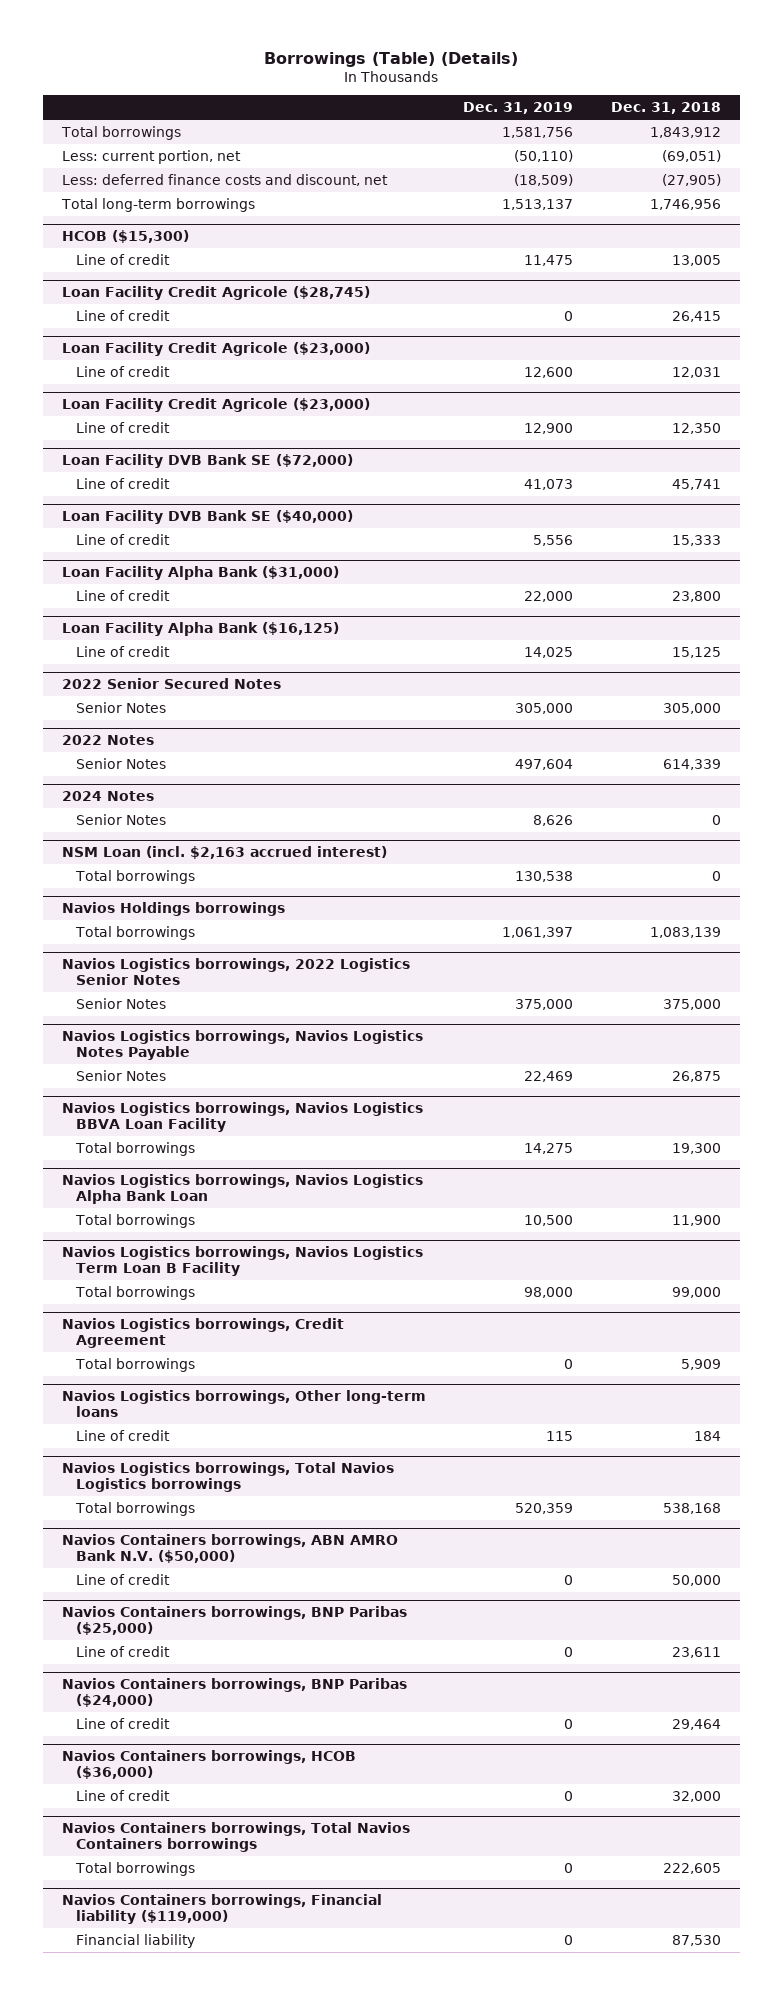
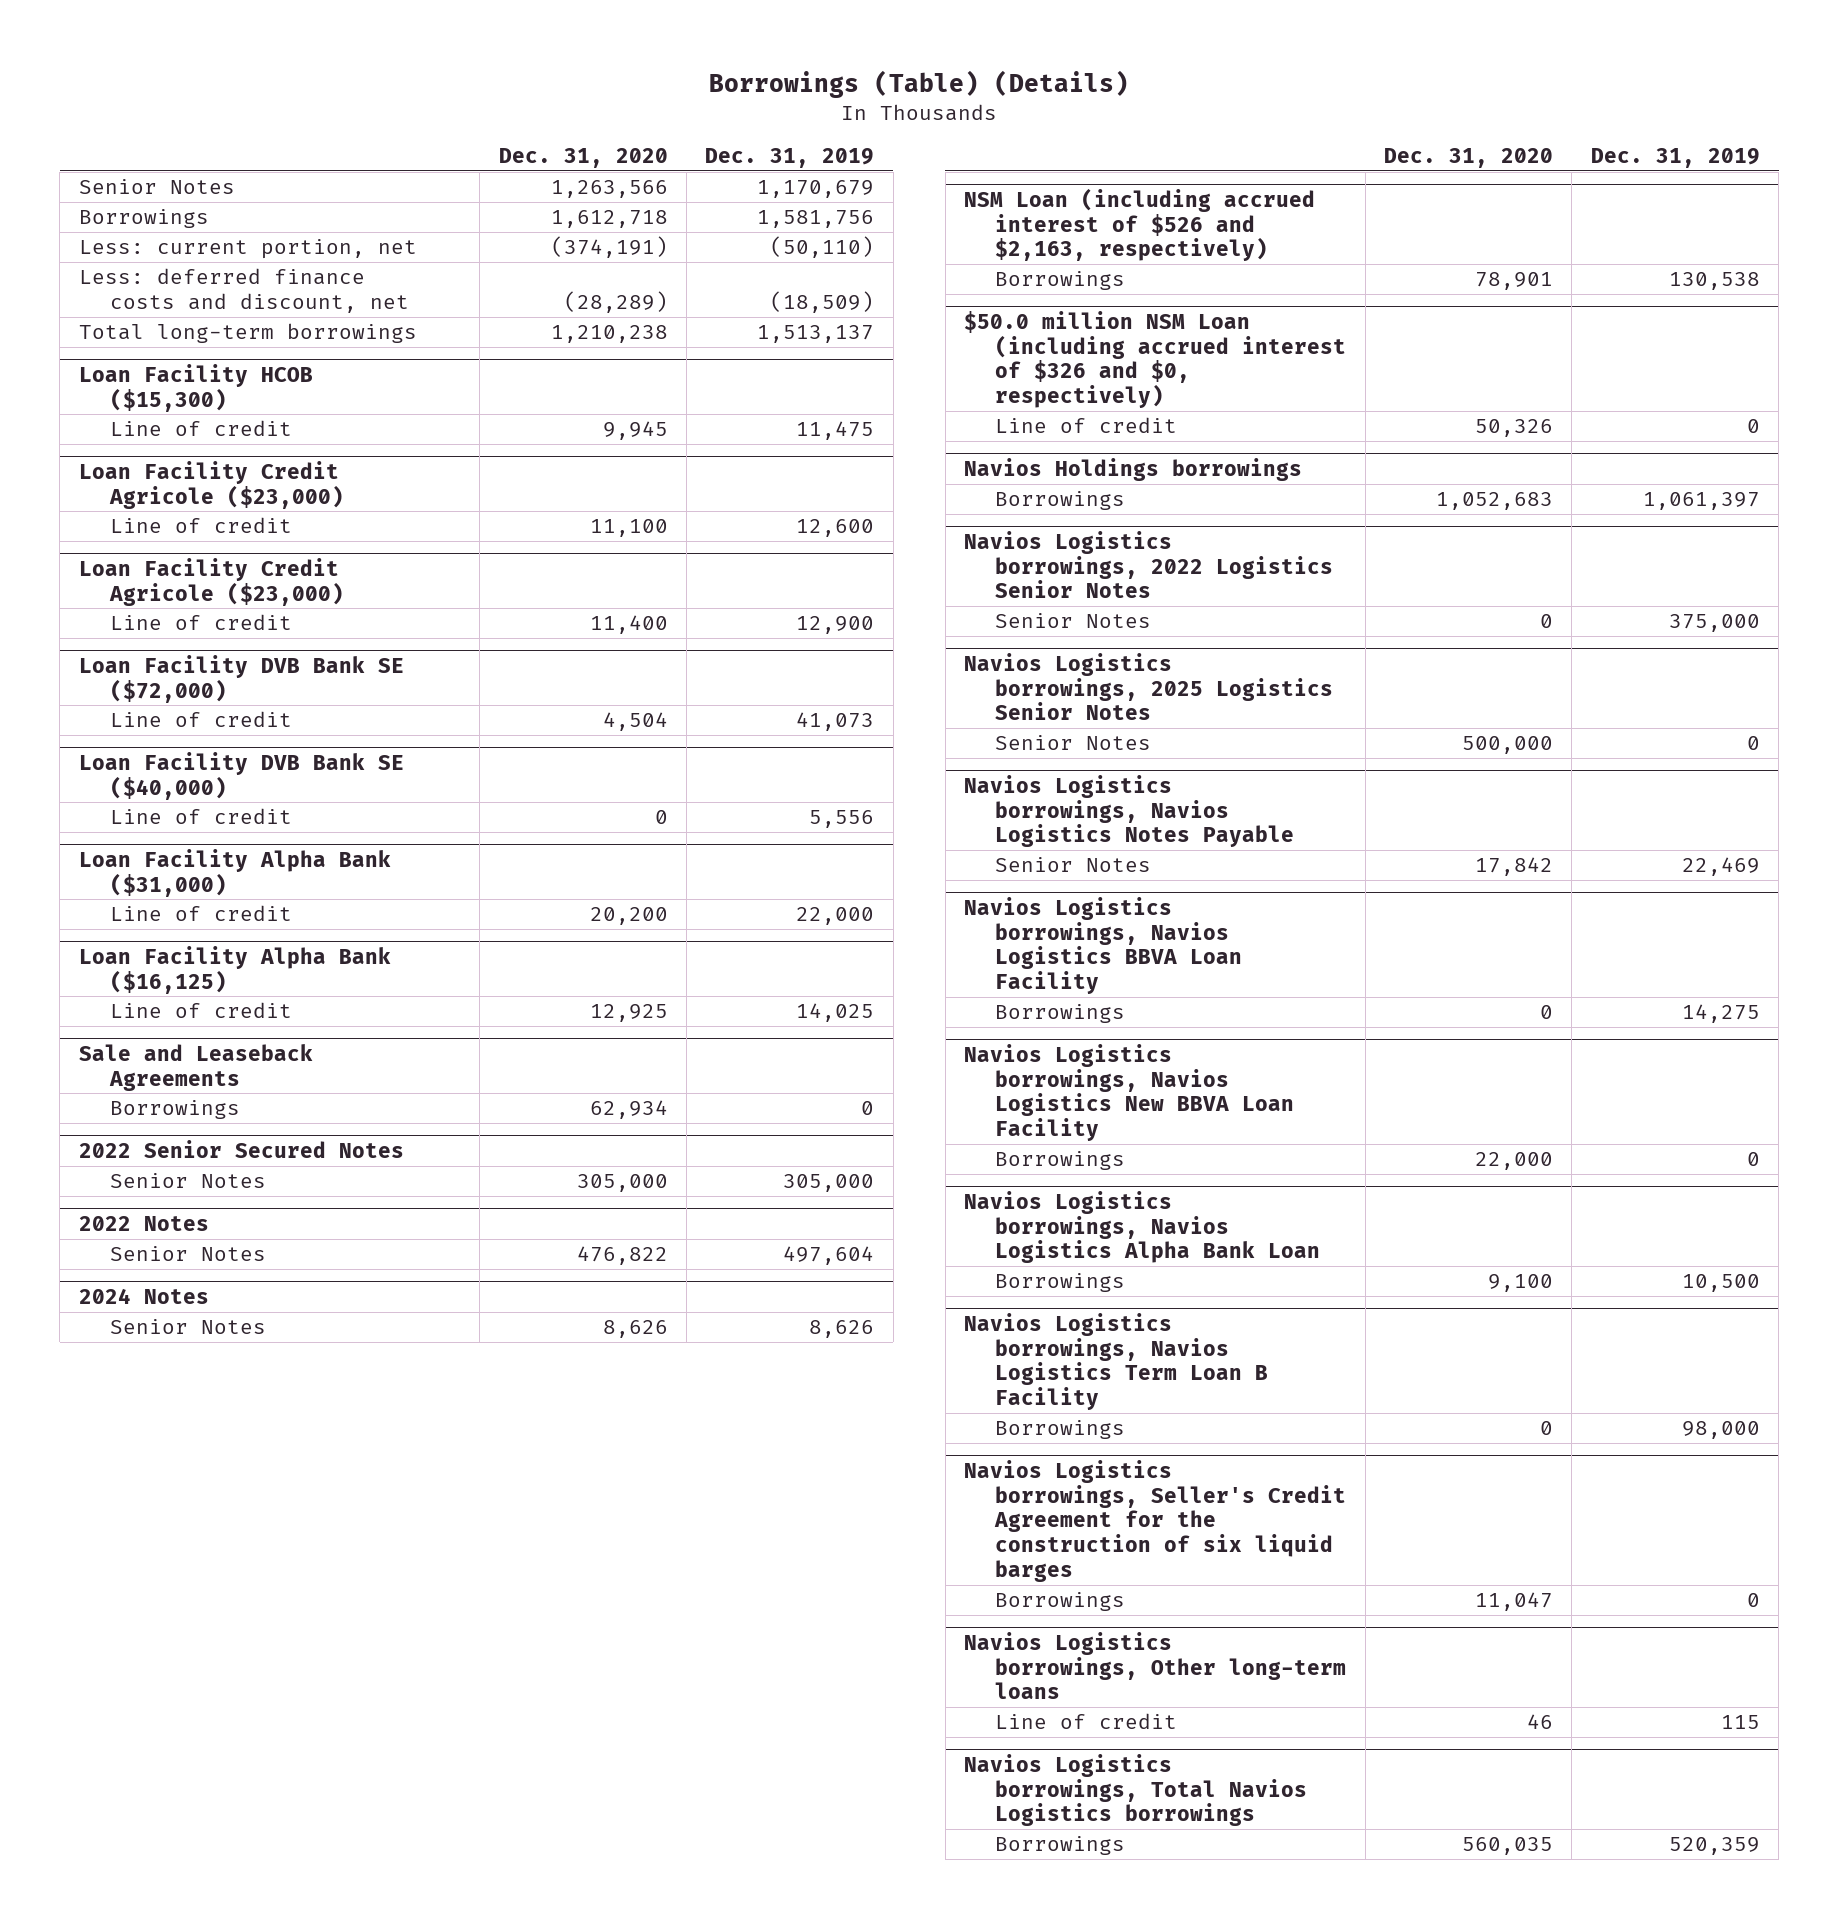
[611,102,722,115] Dec. 31, 2018 -> none
none -> [498,148,668,169] Dec. 31, 2020
none -> [78,179,235,195] Senior Notes
[60,126,181,141] Total borrowings -> [78,209,209,229] Borrowings
[61,230,189,244] HCOB ($15,300) -> [78,363,313,412] Loan Facility HCOB ($15,300)
[61,286,370,301] Loan Facility Credit Agricole ($28,745) -> none
[76,310,171,322] Line of credit -> none
none -> [78,1043,313,1091] Sale and Leaseback Agreements
none -> [109,1100,240,1120] Borrowings
[61,846,387,860] NSM Loan (incl. $2,163 accrued interest) -> [964,187,1316,262] NSM Loan (including accrued interest of $526 and $2,163, respectively)
[75,870,196,885] Total borrowings -> [995,271,1126,291] Borrowings
none -> [964,310,1347,409] $50.0 million NSM Loan (including accrued interest of $326 and $0, respectively)
none -> [995,417,1178,434] Line of credit
[75,926,196,941] Total borrowings -> [995,491,1126,511] Borrowings
none -> [964,652,1334,721] Navios Logistics borrowings, 2025 Logistics Senior Notes
none -> [995,735,1152,751] Senior Notes
[75,1142,196,1157] Total borrowings -> [995,1004,1126,1024] Borrowings
none -> [964,1043,1295,1142] Navios Logistics borrowings, Navios Logistics New BBVA Loan Facility
none -> [995,1151,1126,1171] Borrowings
[75,1214,196,1229] Total borrowings -> [995,1273,1126,1293] Borrowings
[61,1318,344,1349] Navios Logistics borrowings, Credit Agreement -> none
[75,1286,196,1301] Total borrowings -> [995,1420,1126,1440] Borrowings
none -> [964,1459,1347,1582] Navios Logistics borrowings, Seller's Credit Agreement for the construction of six liquid barges
[75,1358,196,1373] Total borrowings -> [995,1592,1126,1612] Borrowings
[61,1534,398,1564] Navios Containers borrowings, ABN AMRO Bank N.V. ($50,000) -> none
[76,1574,171,1586] Line of credit -> none
[61,1606,407,1636] Navios Containers borrowings, BNP Paribas ($25,000) -> none
[76,1646,171,1658] Line of credit -> none
[61,1678,407,1708] Navios Containers borrowings, BNP Paribas ($24,000) -> none
[76,1718,171,1730] Line of credit -> none
[61,1750,356,1780] Navios Containers borrowings, HCOB ($36,000) -> none
[76,1790,171,1802] Line of credit -> none
[61,1822,410,1853] Navios Containers borrowings, Total Navios Containers borrowings -> none
[75,1862,196,1877] Total borrowings -> none
[61,1894,382,1925] Navios Containers borrowings, Financial liability ($119,000) -> none
[76,1934,196,1949] Financial liability -> none
[75,1502,196,1517] Total borrowings -> [995,1836,1126,1856] Borrowings

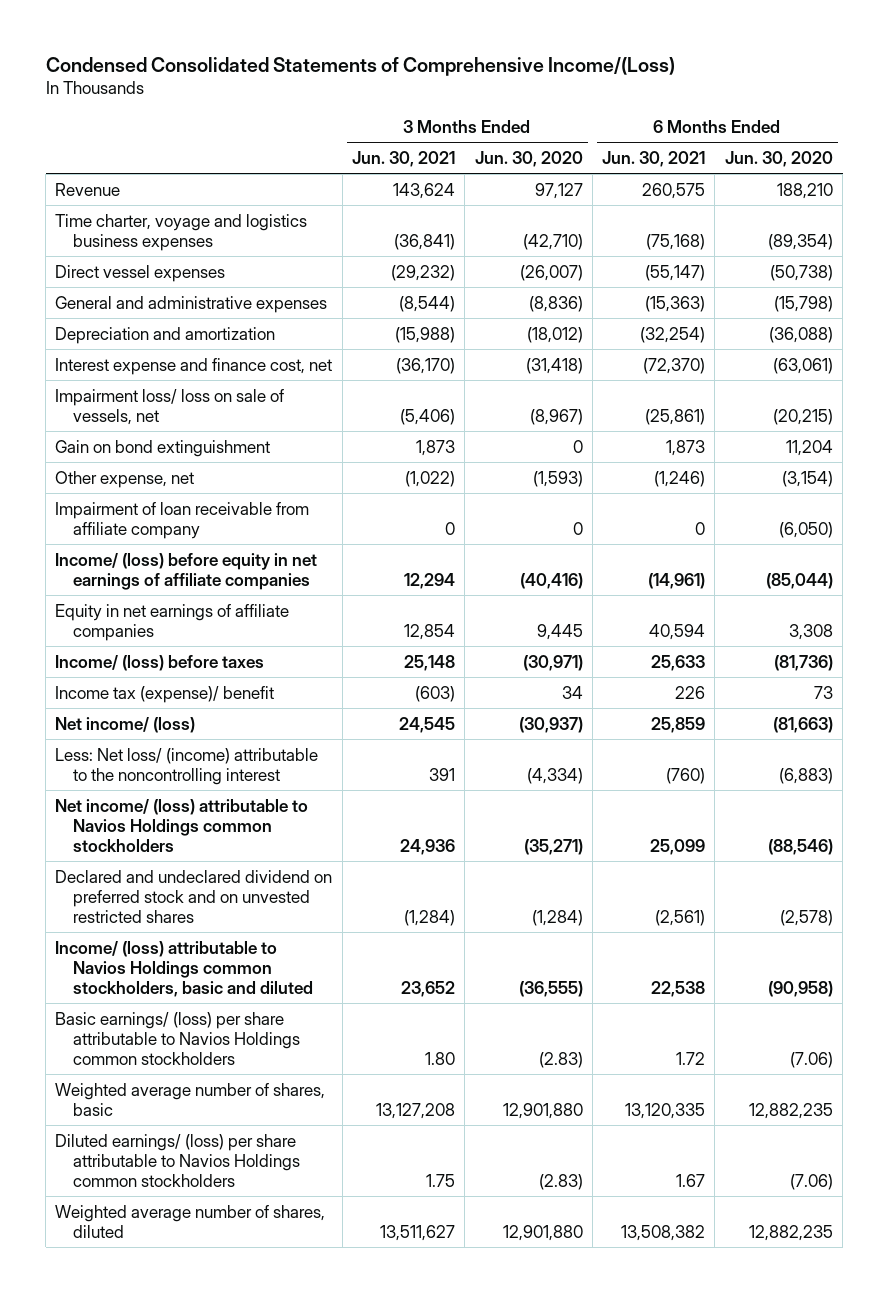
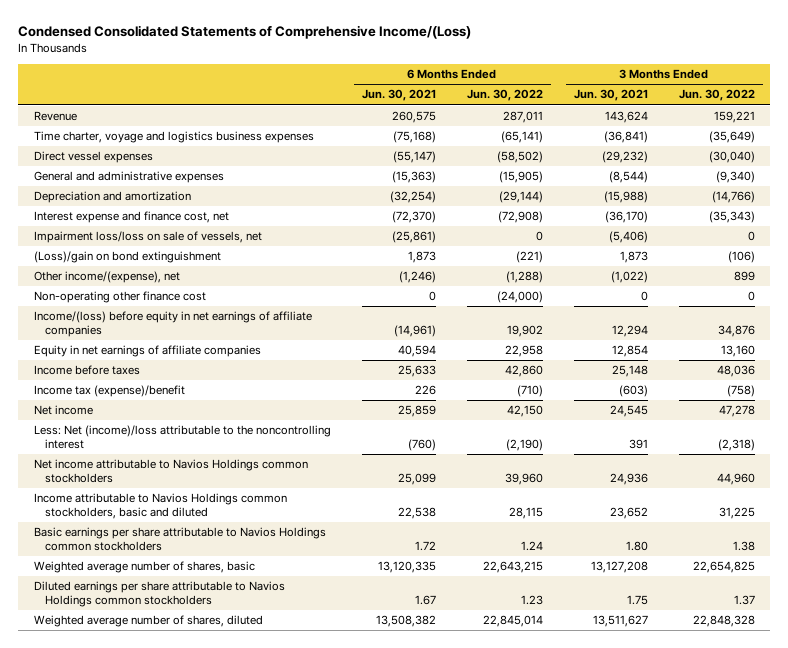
[474,150,583,167] Jun. 30, 2020 -> none
[724,150,833,167] Jun. 30, 2020 -> none
none -> [466,89,543,102] Jun. 30, 2022
none -> [678,89,755,102] Jun. 30, 2022
[55,501,310,539] Impairment of loan receivable from affiliate company -> none
[55,388,285,425] Impairment loss/ loss on sale of vessels, net -> [33,231,262,244] Impairment loss/loss on sale of vessels, net
[55,439,271,457] Gain on bond extinguishment -> [33,251,221,264] (Loss)/gain on bond extinguishment
[55,470,195,488] Other expense, net -> [33,271,180,284] Other income/(expense), net
none -> [33,291,206,304] Non-operating other finance cost
[55,552,318,590] Income/ (loss) before equity in net earnings of affiliate companies -> [33,311,312,338] Income/(loss) before equity in net earnings of affiliate companies
[55,869,333,923] Declared and undeclared dividend on preferred stock and on unvested restricted shares -> none
[55,654,265,671] Income/ (loss) before taxes -> [33,365,140,376] Income before taxes
[55,685,275,703] Income tax (expense)/ benefit -> [33,385,185,398] Income tax (expense)/benefit
[55,716,196,733] Net income/ (loss) -> [33,405,93,416] Net income
[55,747,319,785] Less: Net loss/ (income) attributable to the noncontrolling interest -> [33,425,331,450] Less: Net (income)/loss attributable to the noncontrolling interest
[55,798,309,852] Net income/ (loss) attributable to Navios Holdings common stockholders -> [33,459,308,484] Net income attributable to Navios Holdings common stockholders
[55,940,314,997] Income/ (loss) attributable to Navios Holdings common stockholders, basic and diluted -> [33,493,287,520] Income attributable to Navios Holdings common stockholders, basic and diluted
[55,1011,301,1065] Basic earnings/ (loss) per share attributable to Navios Holdings common stockholders -> [33,527,326,552] Basic earnings per share attributable to Navios Holdings common stockholders
[55,1133,301,1187] Diluted earnings/ (loss) per share attributable to Navios Holdings common stockholders -> [33,581,285,608] Diluted earnings per share attributable to Navios Holdings common stockholders

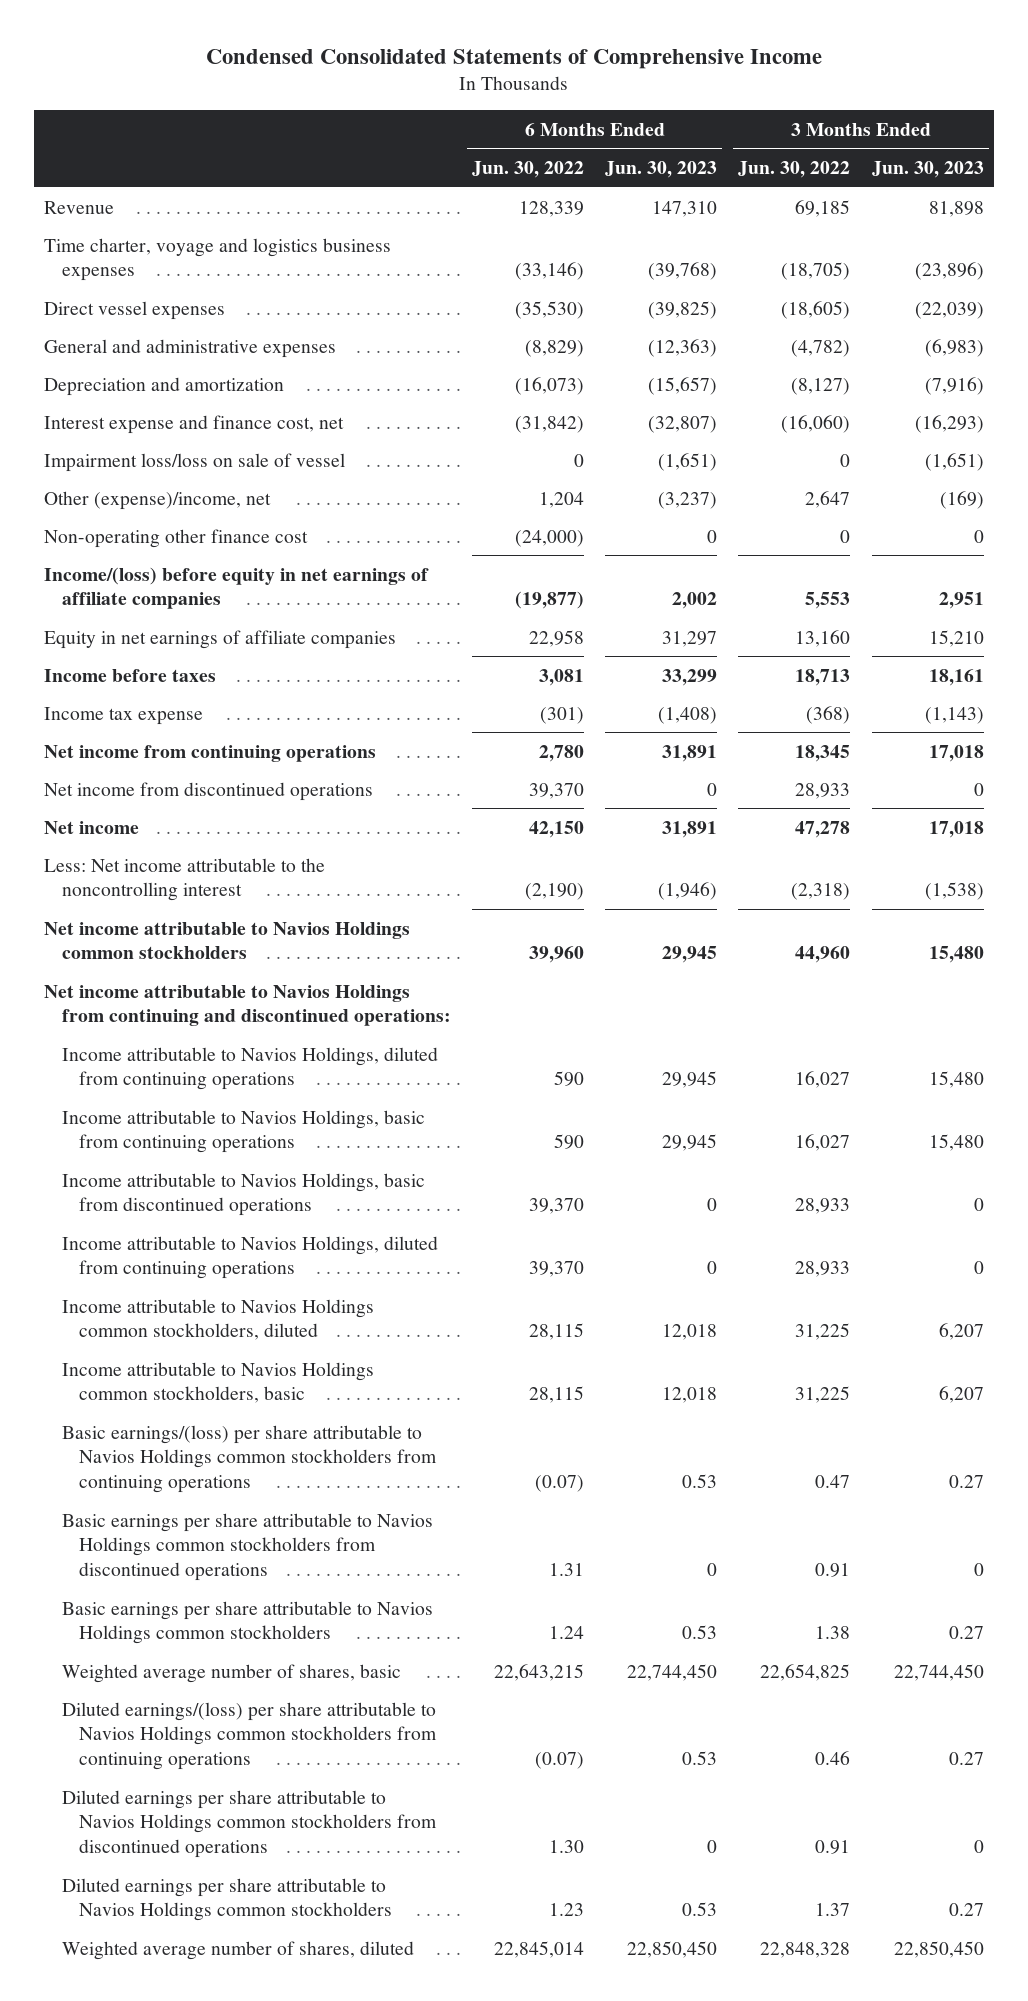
[18,25,472,40] Condensed Consolidated Statements of Comprehensive Income/(Loss) -> [205,49,822,70] Condensed Consolidated Statements of Comprehensive Income
[361,89,436,102] Jun. 30, 2021 -> none
[573,89,648,102] Jun. 30, 2021 -> none
none -> [605,160,718,178] Jun. 30, 2023
none -> [871,160,984,178] Jun. 30, 2023
[33,251,221,264] (Loss)/gain on bond extinguishment -> none
[502,111,543,124] 287,011 -> [518,200,584,217] 128,339
[713,111,755,124] 159,221 -> [795,199,851,217] 69,185
[500,131,543,144] (65,141) -> [514,262,584,281] (33,146)
[708,131,755,144] (35,649) -> [781,262,851,281] (18,705)
[496,151,543,164] (58,502) -> [514,300,584,319] (35,530)
[708,151,755,164] (30,040) -> [781,300,851,319] (18,605)
[498,171,543,184] (15,905) -> [524,339,584,357] (8,829)
[715,171,755,184] (9,340) -> [791,339,851,357] (4,782)
[498,191,543,204] (29,144) -> [514,376,584,395] (16,073)
[711,191,755,204] (14,766) -> [791,377,851,395] (8,127)
[497,211,543,224] (72,908) -> [514,415,584,433] (31,842)
[708,211,755,224] (35,343) -> [781,414,851,433] (16,060)
[33,231,262,244] Impairment loss/loss on sale of vessels, net -> [44,452,346,472] Impairment loss/loss on sale of vessel
[33,271,180,284] Other income/(expense), net -> [44,490,272,510] Other (expense)/income, net
[505,271,543,284] (1,288) -> [538,491,584,508] 1,204
[733,271,755,282] 899 -> [805,490,851,508] 2,647
[506,325,543,338] 19,902 -> [514,591,584,610] (19,877)
[717,325,755,338] 34,876 -> [805,592,851,610] 5,553
[504,365,543,378] 42,860 -> [538,668,584,686] 3,081
[716,365,755,378] 48,036 -> [795,668,851,686] 18,713
[33,385,185,398] Income tax (expense)/benefit -> [44,706,204,725] Income tax expense
[516,385,543,398] (710) -> [539,706,584,724] (301)
[726,385,755,398] (758) -> [806,705,851,724] (368)
none -> [44,744,377,762] Net income from continuing operations
none -> [44,781,374,801] Net income from discontinued operations
[33,425,331,450] Less: Net (income)/loss attributable to the noncontrolling interest -> [44,857,326,902] Less: Net income attributable to the noncontrolling interest
none -> [44,984,451,1027] Net income attributable to Navios Holdings from continuing and discontinued operations:
none -> [61,1046,438,1091] Income attributable to Navios Holdings, diluted from continuing operations
none -> [61,1109,425,1154] Income attributable to Navios Holdings, basic from continuing operations
none -> [61,1172,425,1217] Income attributable to Navios Holdings, basic from discontinued operations
none -> [61,1235,438,1280] Income attributable to Navios Holdings, diluted from continuing operations
[33,493,287,520] Income attributable to Navios Holdings common stockholders, basic and diluted -> [61,1298,374,1341] Income attributable to Navios Holdings common stockholders, diluted
none -> [61,1361,374,1404] Income attributable to Navios Holdings common stockholders, basic
none -> [61,1424,438,1494] Basic earnings/(loss) per share attributable to Navios Holdings common stockholders from continuing operations
none -> [61,1512,433,1582] Basic earnings per share attributable to Navios Holdings common stockholders from discontinued operations
none -> [61,1701,438,1771] Diluted earnings/(loss) per share attributable to Navios Holdings common stockholders from continuing operations
none -> [61,1789,438,1859] Diluted earnings per share attributable to Navios Holdings common stockholders from discontinued operations

